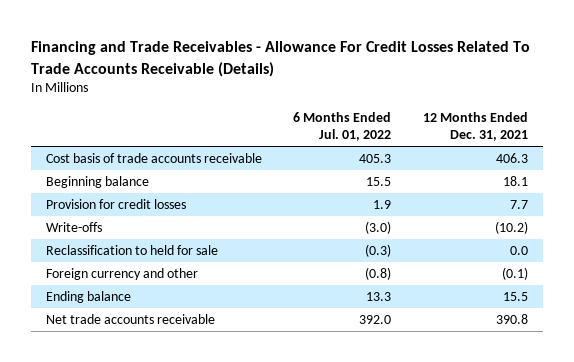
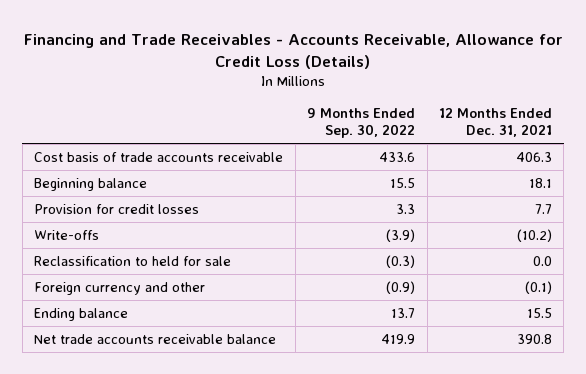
[30,41,530,77] Financing and Trade Receivables - Allowance For Credit Losses Related To Trade Accounts Receivable (Details) -> [24,33,564,69] Financing and Trade Receivables - Accounts Receivable, Allowance for Credit Loss (Details)
[293,112,392,141] 6 Months Ended Jul. 01, 2022 -> none
none -> [307,108,416,139] 9 Months Ended Sep. 30, 2022
[46,314,216,325] Net trade accounts receivable -> [34,333,277,344] Net trade accounts receivable balance

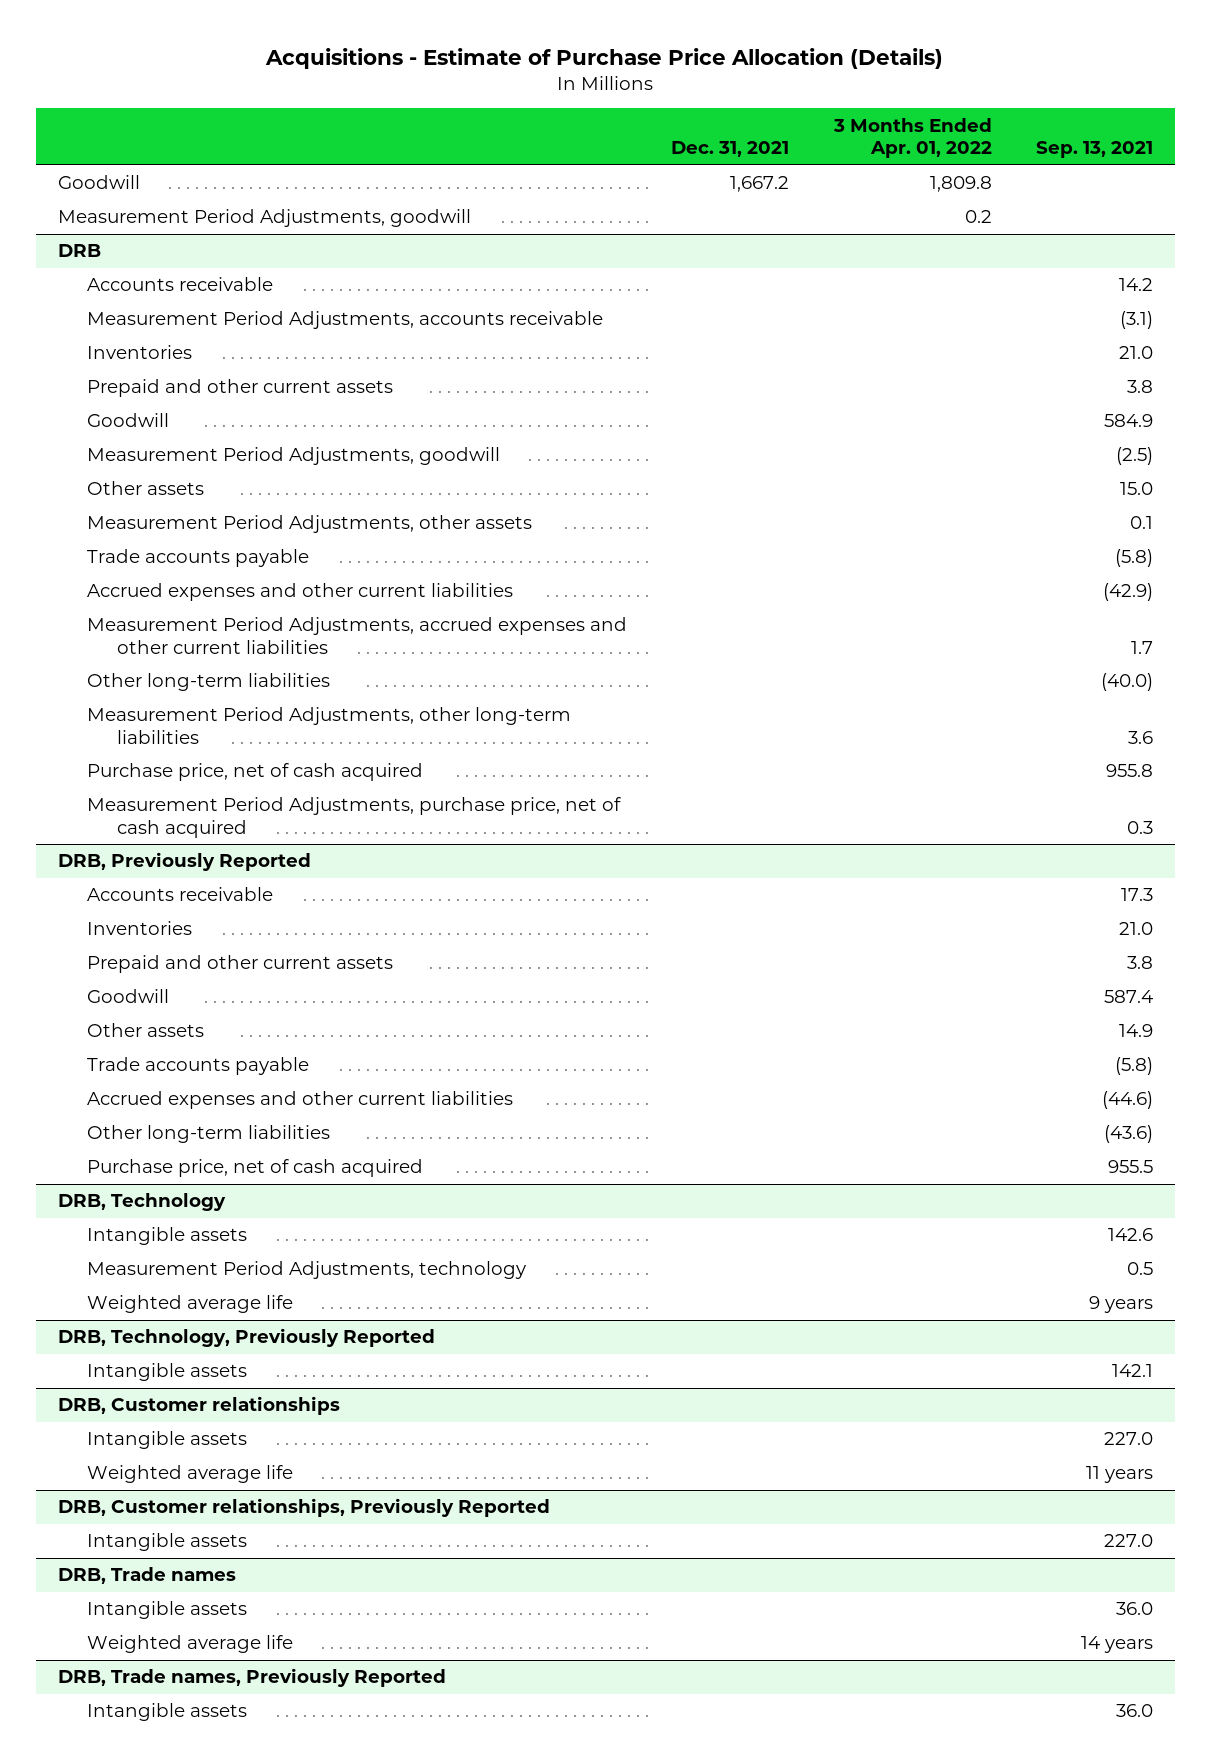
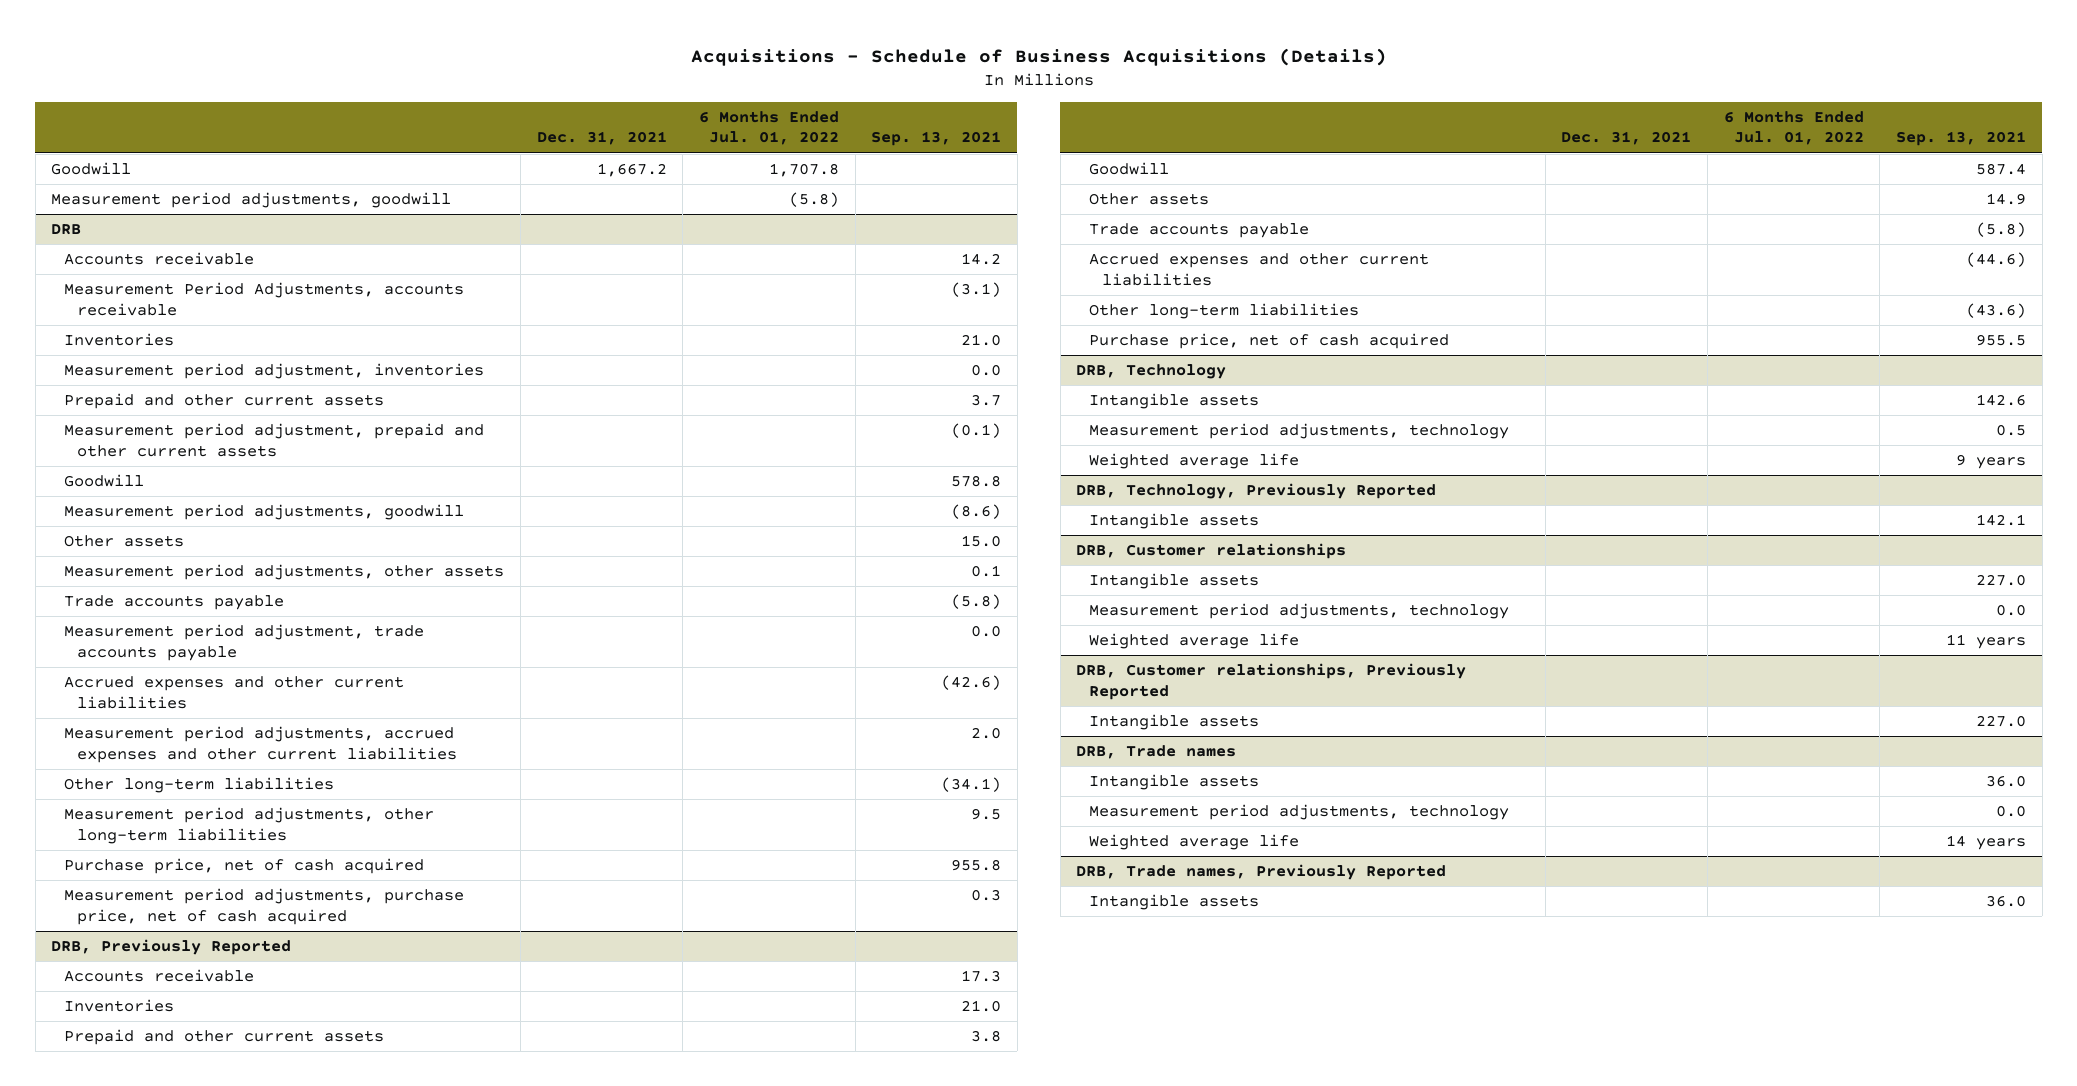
[265,47,944,69] Acquisitions - Estimate of Purchase Price Allocation (Details) -> [690,47,1387,66] Acquisitions - Schedule of Business Acquisitions (Details)
[832,117,992,159] 3 Months Ended Apr. 01, 2022 -> none
none -> [698,111,839,146] 6 Months Ended Jul. 01, 2022
[57,209,471,228] Measurement Period Adjustments, goodwill -> [51,192,452,209] Measurement period adjustments, goodwill
none -> [64,363,485,380] Measurement period adjustment, inventories
[1126,380,1153,394] 3.8 -> [971,394,1002,407] 3.7
none -> [64,423,485,457] Measurement period adjustment, prepaid and other current assets
[1103,414,1153,428] 584.9 -> [951,475,1002,488] 578.8
[87,447,501,466] Measurement Period Adjustments, goodwill -> [64,504,465,521] Measurement period adjustments, goodwill
[1115,447,1153,466] (2.5) -> [951,504,1002,520] (8.6)
[87,515,533,534] Measurement Period Adjustments, other assets -> [64,564,505,581] Measurement period adjustments, other assets
none -> [64,624,425,661] Measurement period adjustment, trade accounts payable
[1102,583,1153,602] (42.9) -> [941,675,1002,691] (42.6)
[87,617,628,654] Measurement Period Adjustments, accrued expenses and other current liabilities -> [64,726,457,763] Measurement period adjustments, accrued expenses and other current liabilities
[1130,640,1153,654] 1.7 -> [971,727,1002,740] 2.0
[1100,673,1153,692] (40.0) -> [941,777,1002,793] (34.1)
[87,707,572,744] Measurement Period Adjustments, other long-term liabilities -> [64,807,435,844] Measurement period adjustments, other long-term liabilities
[1127,730,1153,744] 3.6 -> [971,808,1002,821] 9.5
[87,797,622,838] Measurement Period Adjustments, purchase price, net of cash acquired -> [64,888,465,925] Measurement period adjustments, purchase price, net of cash acquired
[87,1261,527,1280] Measurement Period Adjustments, technology -> [1088,423,1509,440] Measurement period adjustments, technology
none -> [1088,603,1509,620] Measurement period adjustments, technology
none -> [1088,804,1509,821] Measurement period adjustments, technology

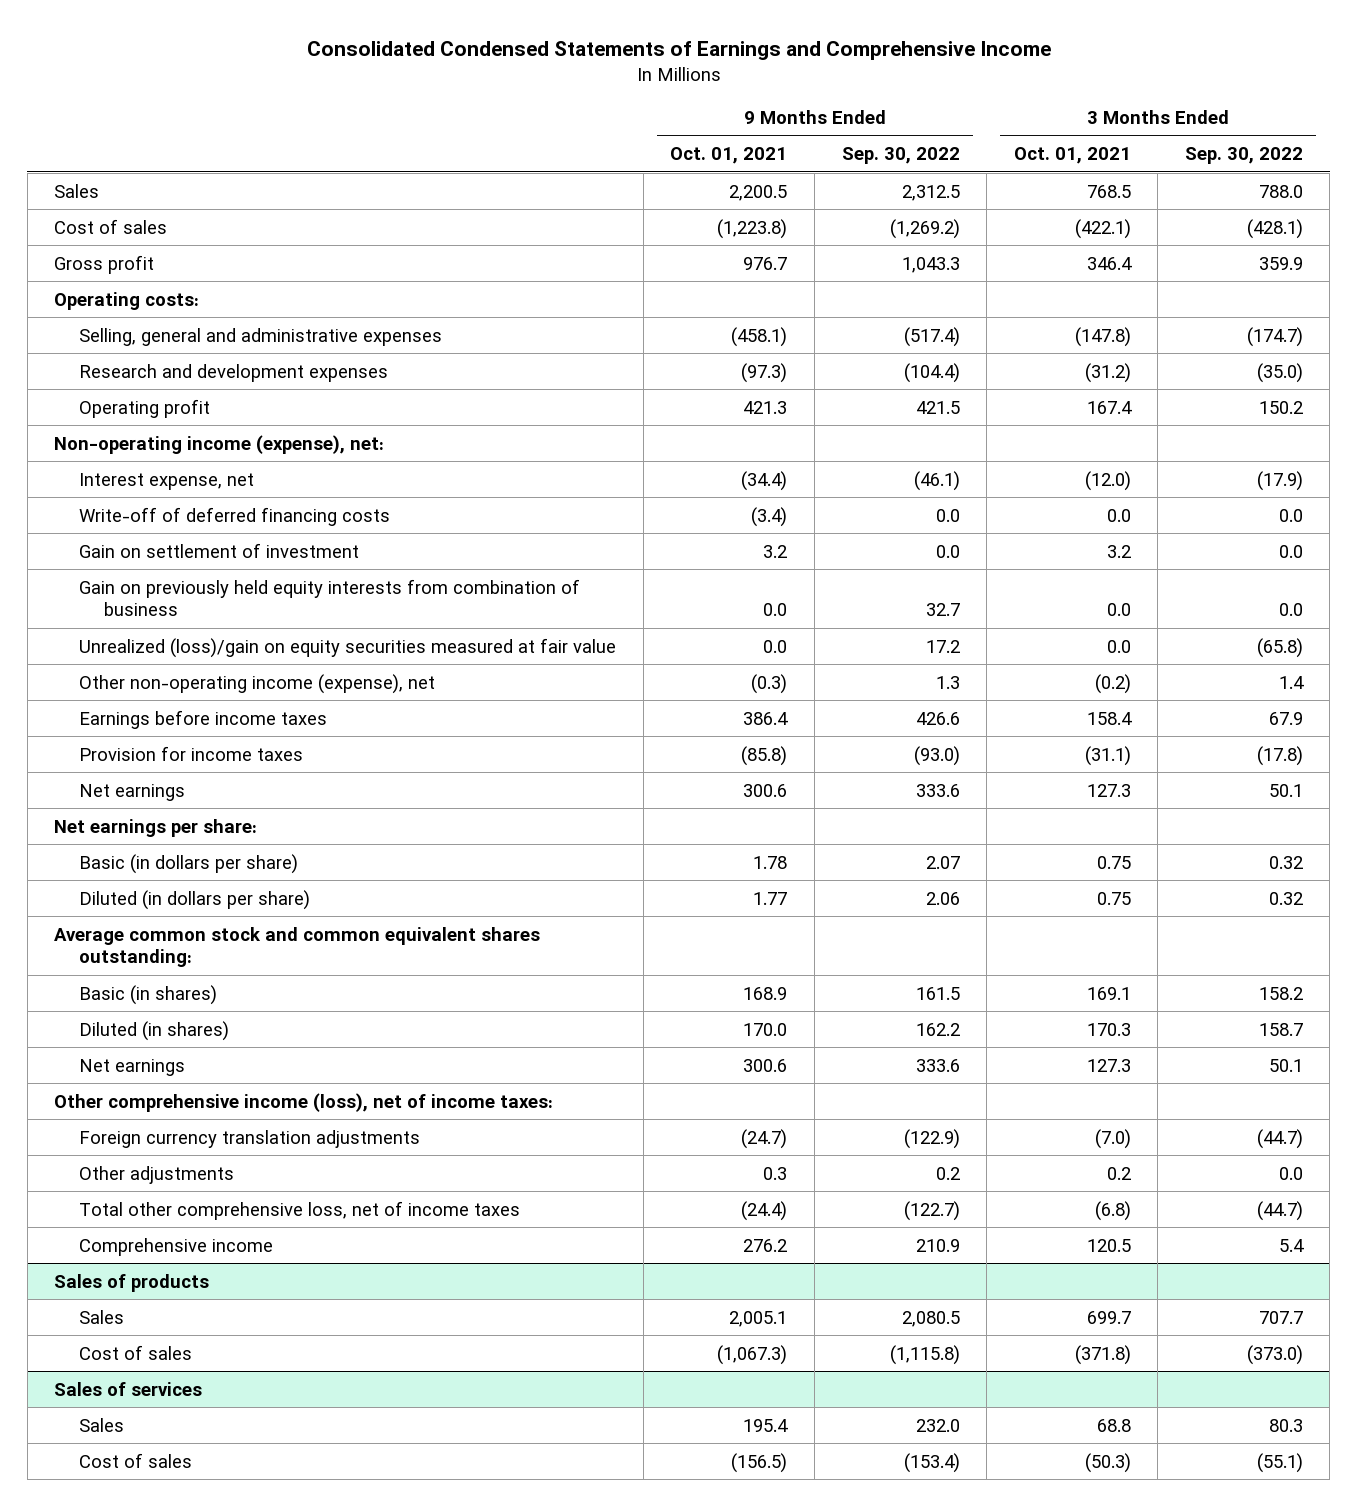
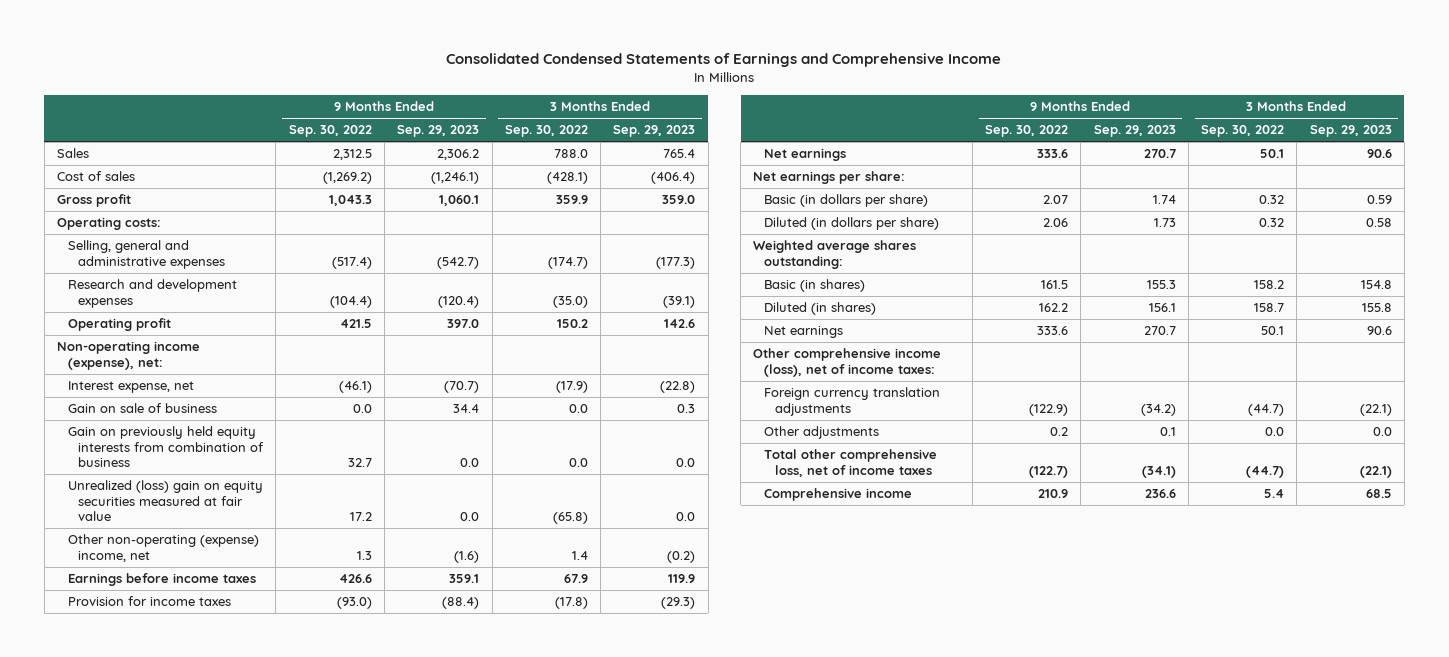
[670,147,788,165] Oct. 01, 2021 -> none
[1013,147,1131,165] Oct. 01, 2021 -> none
none -> [397,125,480,138] Sep. 29, 2023
none -> [613,125,696,138] Sep. 29, 2023
[79,506,391,526] Write-off of deferred financing costs -> none
[79,542,360,558] Gain on settlement of investment -> none
none -> [67,403,217,414] Gain on sale of business
[79,637,617,658] Unrealized (loss)/gain on equity securities measured at fair value -> [67,480,263,522] Unrealized (loss) gain on equity securities measured at fair value
[79,673,436,694] Other non-operating income (expense), net -> [67,534,259,562] Other non-operating (expense) income, net
[54,926,541,967] Average common stock and common equivalent shares outstanding: -> [753,240,917,269] Weighted average shares outstanding:
[54,1273,210,1292] Sales of products -> none
[79,1309,125,1324] Sales -> none
[79,1344,193,1360] Cost of sales -> none
[54,1381,203,1396] Sales of services -> none
[79,1417,125,1432] Sales -> none
[79,1452,193,1468] Cost of sales -> none

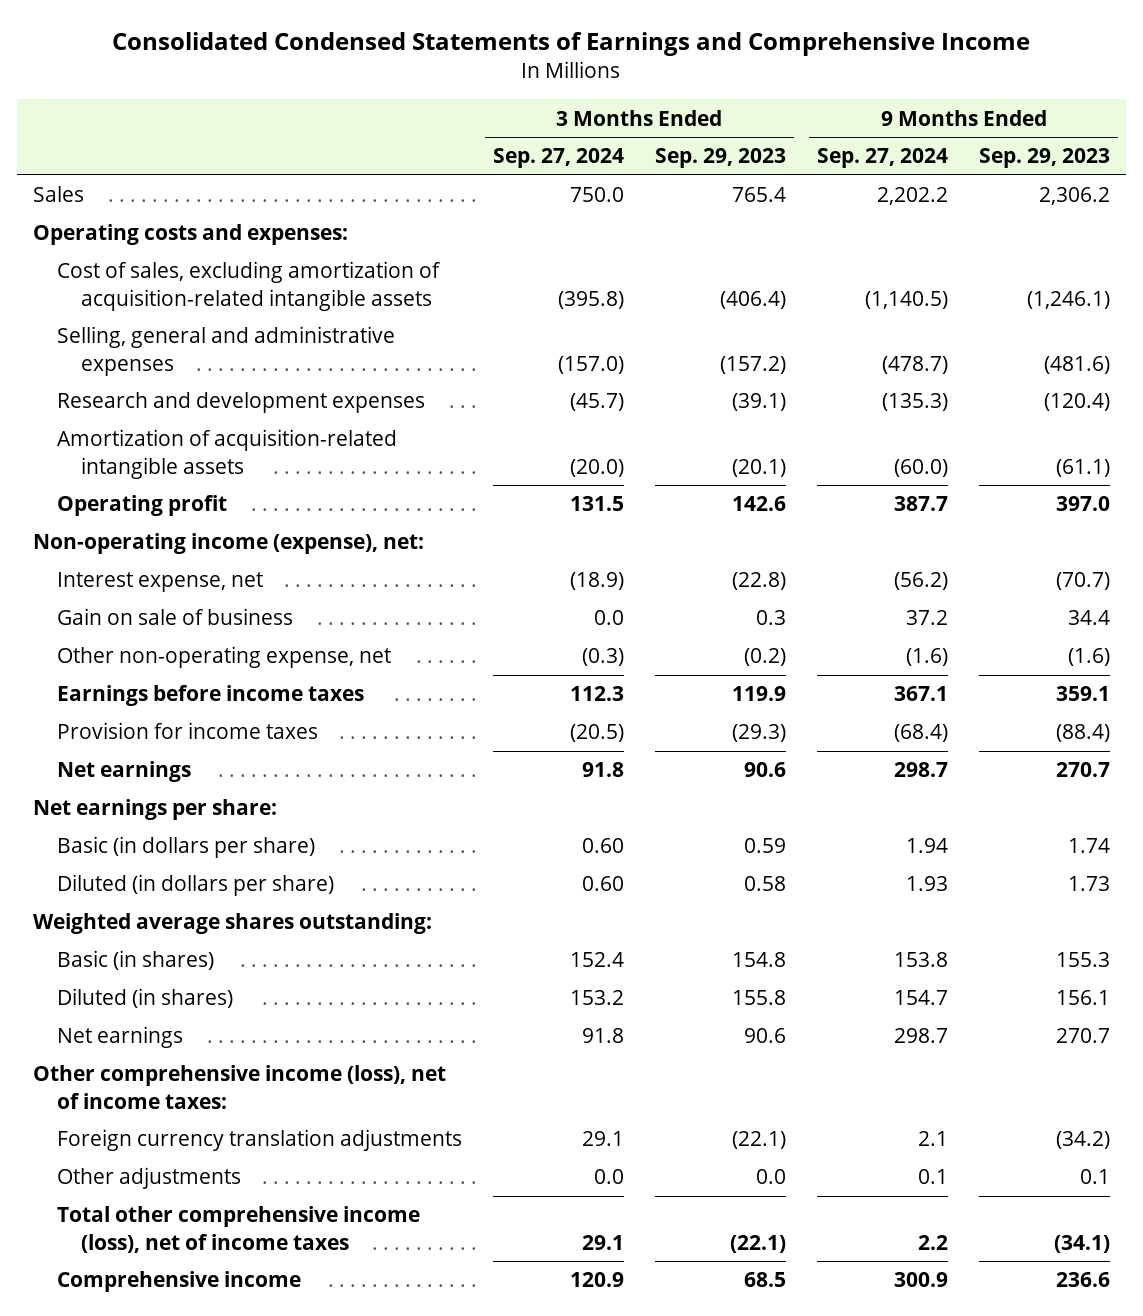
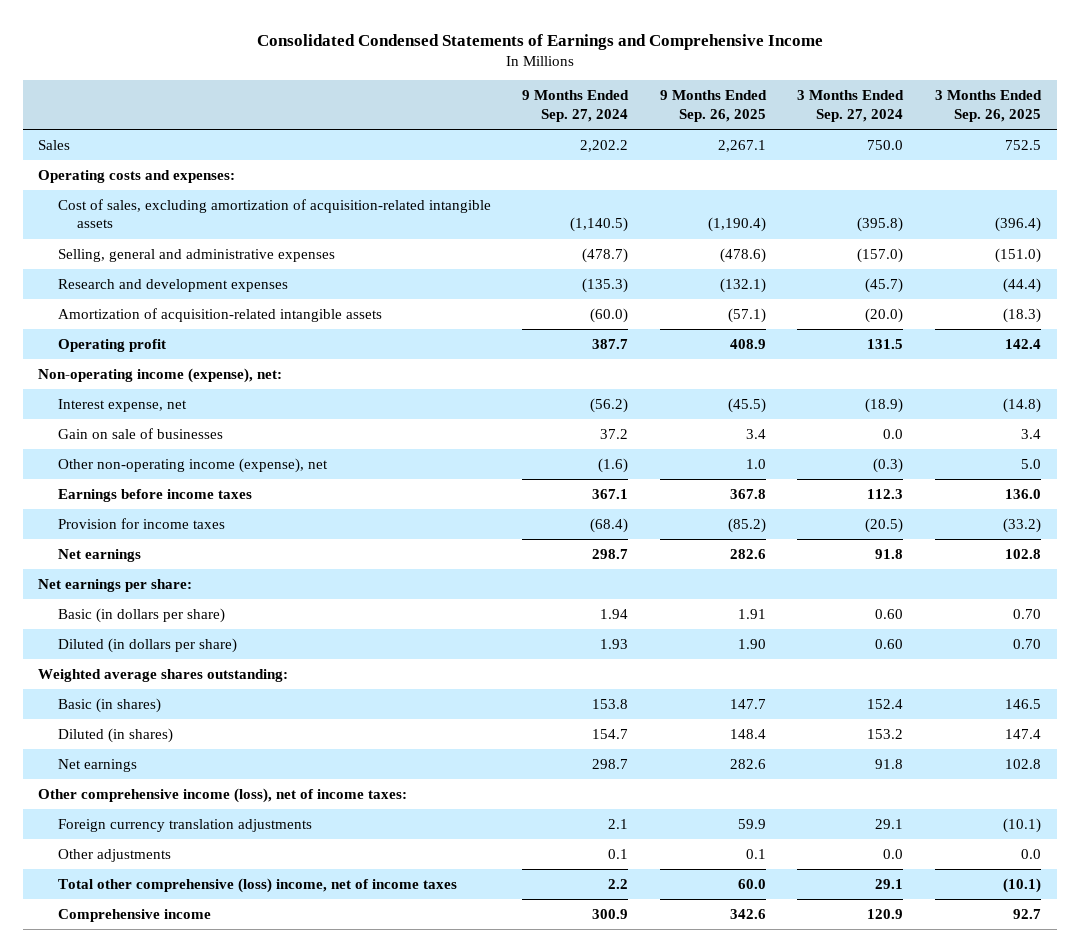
[654,148,786,169] Sep. 29, 2023 -> none
[979,148,1111,169] Sep. 29, 2023 -> none
none -> [659,90,767,122] 9 Months Ended Sep. 26, 2025
none -> [934,90,1042,122] 3 Months Ended Sep. 26, 2025
[56,608,293,626] Gain on sale of business -> [57,427,223,439] Gain on sale of businesses
[56,646,391,669] Other non-operating expense, net -> [57,457,328,473] Other non-operating income (expense), net
[56,1206,420,1253] Total other comprehensive income (loss), net of income taxes -> [57,877,457,893] Total other comprehensive (loss) income, net of income taxes

